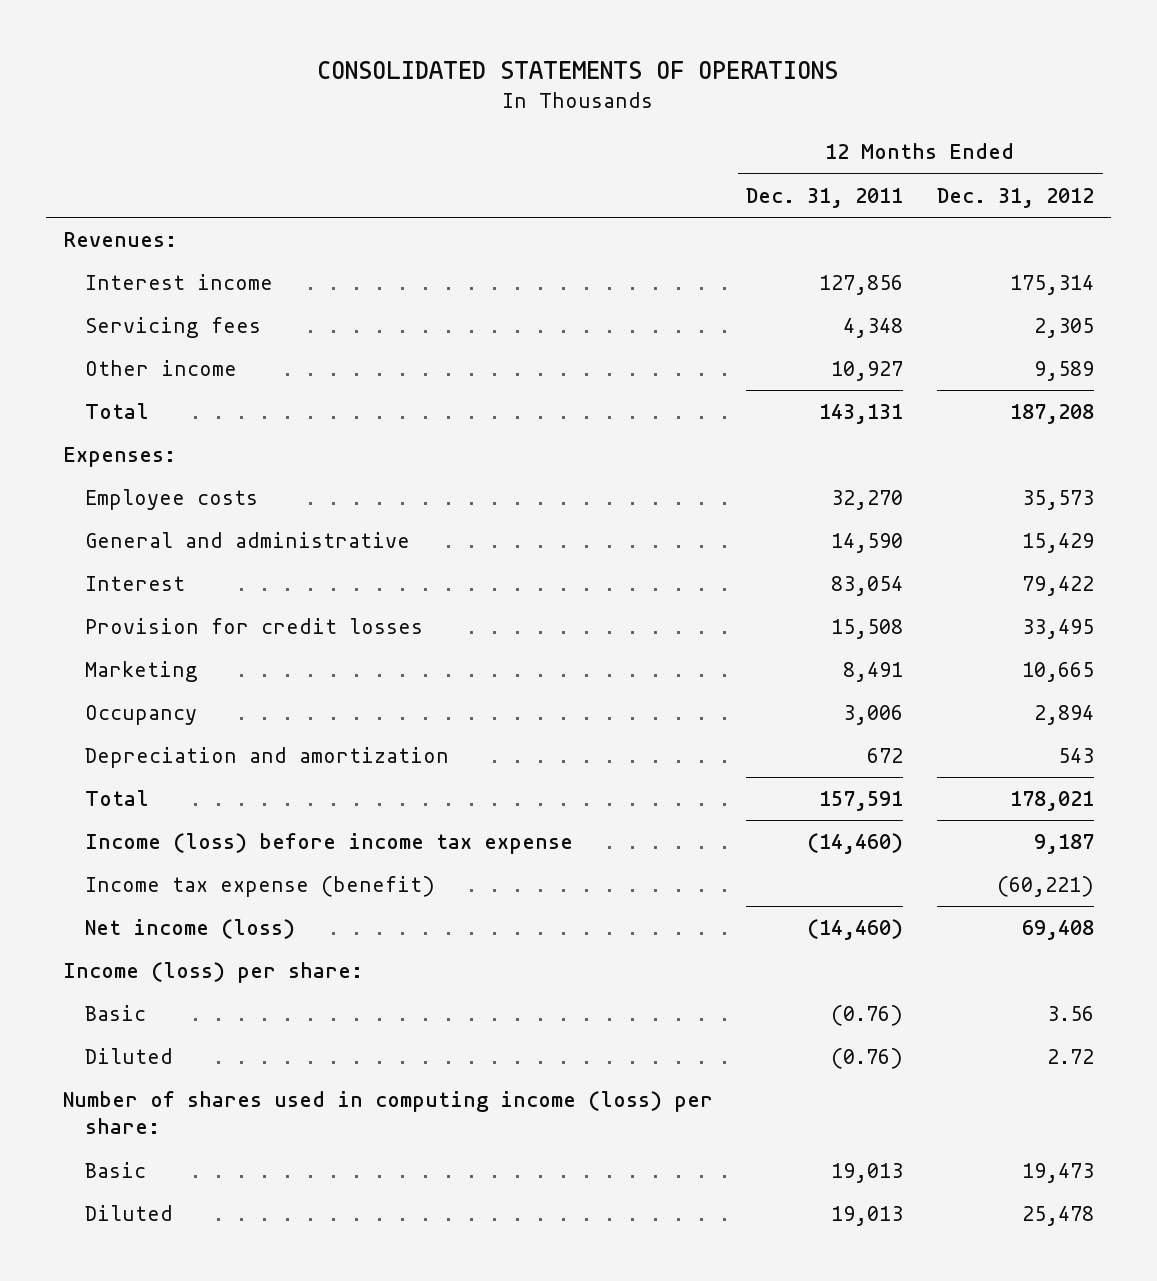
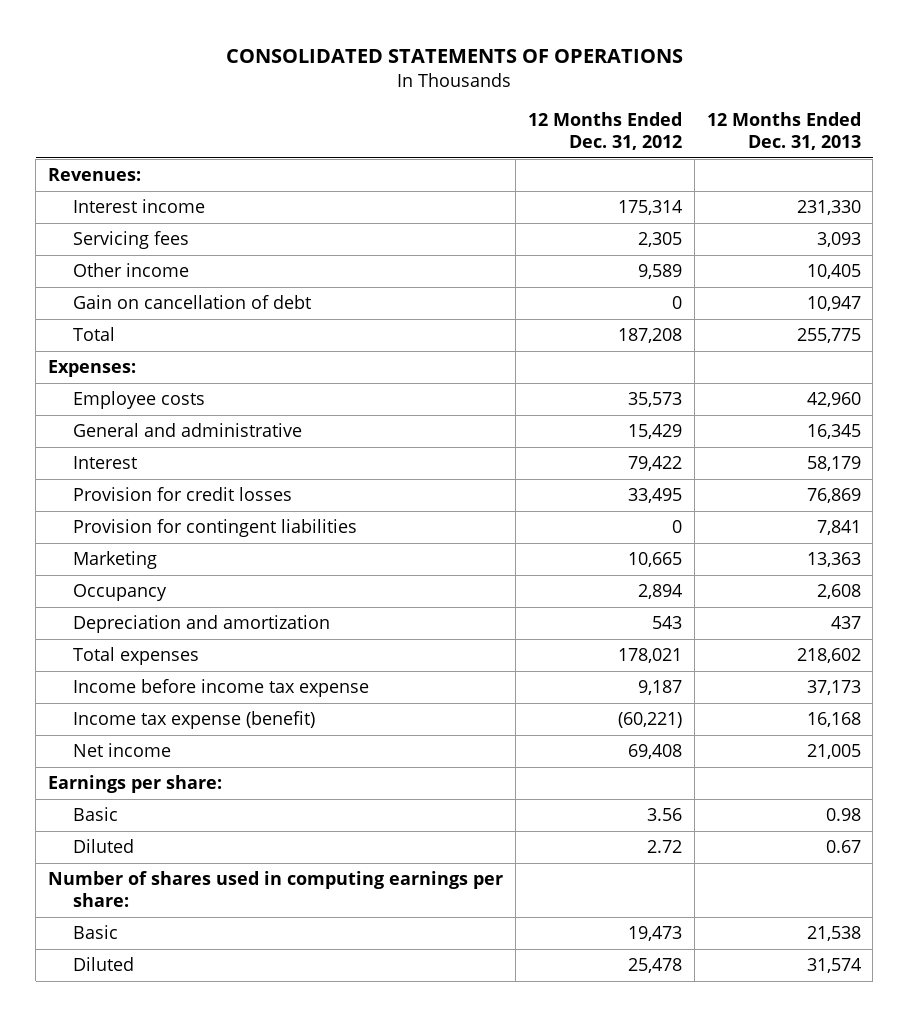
[746,187,904,208] Dec. 31, 2011 -> none
none -> [706,112,861,151] 12 Months Ended Dec. 31, 2013
none -> [72,295,311,310] Gain on cancellation of debt
none -> [72,519,357,538] Provision for contingent liabilities
[84,790,149,807] Total -> [72,647,199,666] Total expenses
[84,833,573,855] Income (loss) before income tax expense -> [72,679,369,698] Income before income tax expense
[84,919,295,940] Net income (loss) -> [72,743,171,758] Net income
[62,962,363,984] Income (loss) per share: -> [48,775,223,794] Earnings per share:
[62,1091,713,1135] Number of shares used in computing income (loss) per share: -> [48,871,504,907] Number of shares used in computing earnings per share:

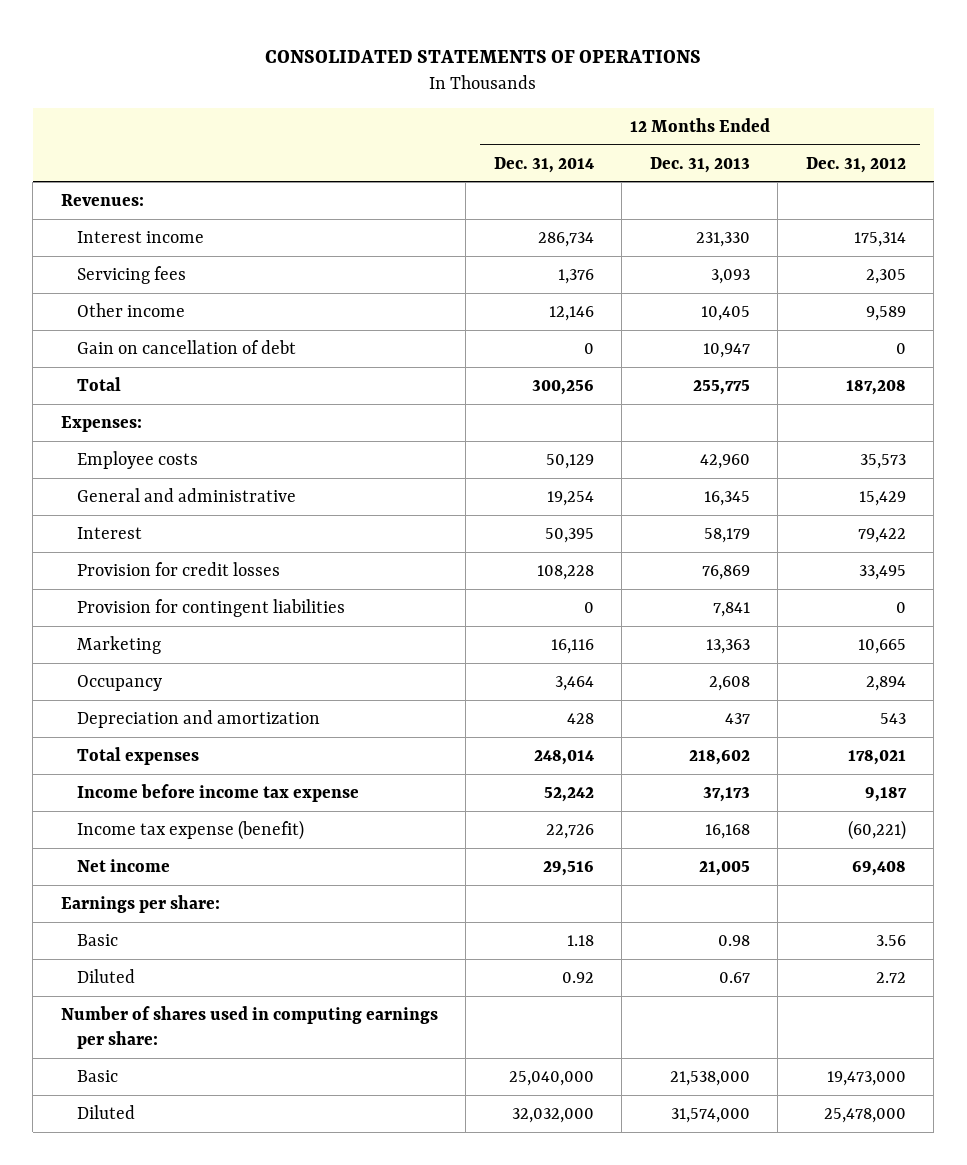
none -> [493,156,594,173] Dec. 31, 2014
[627,926,682,942] 19,473 -> [826,1070,906,1086] 19,473,000
[806,926,861,942] 21,538 -> [669,1070,750,1086] 21,538,000
[627,958,682,974] 25,478 -> [823,1107,906,1123] 25,478,000
[806,958,861,974] 31,574 -> [670,1107,750,1123] 31,574,000

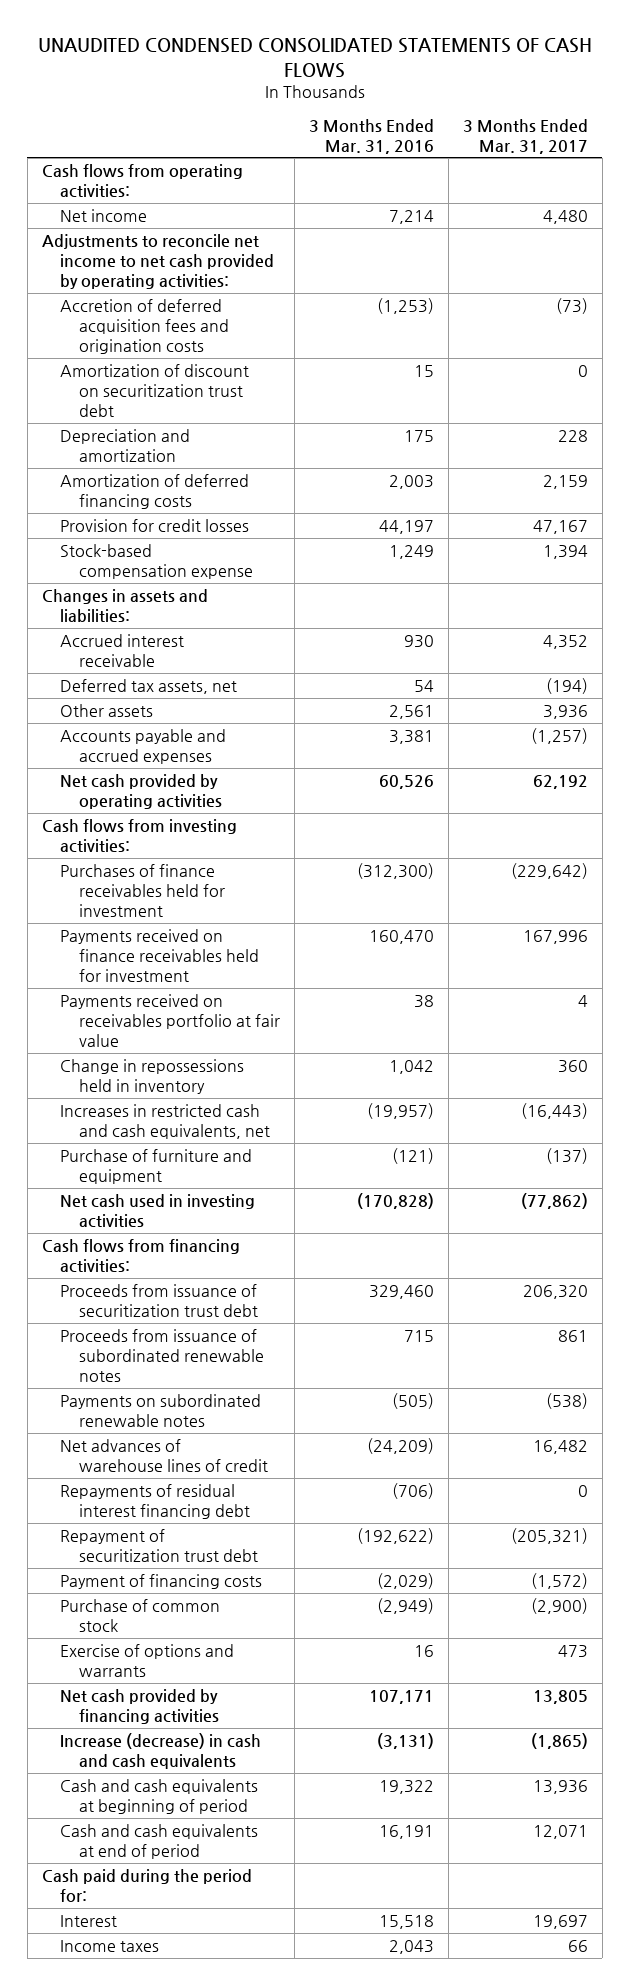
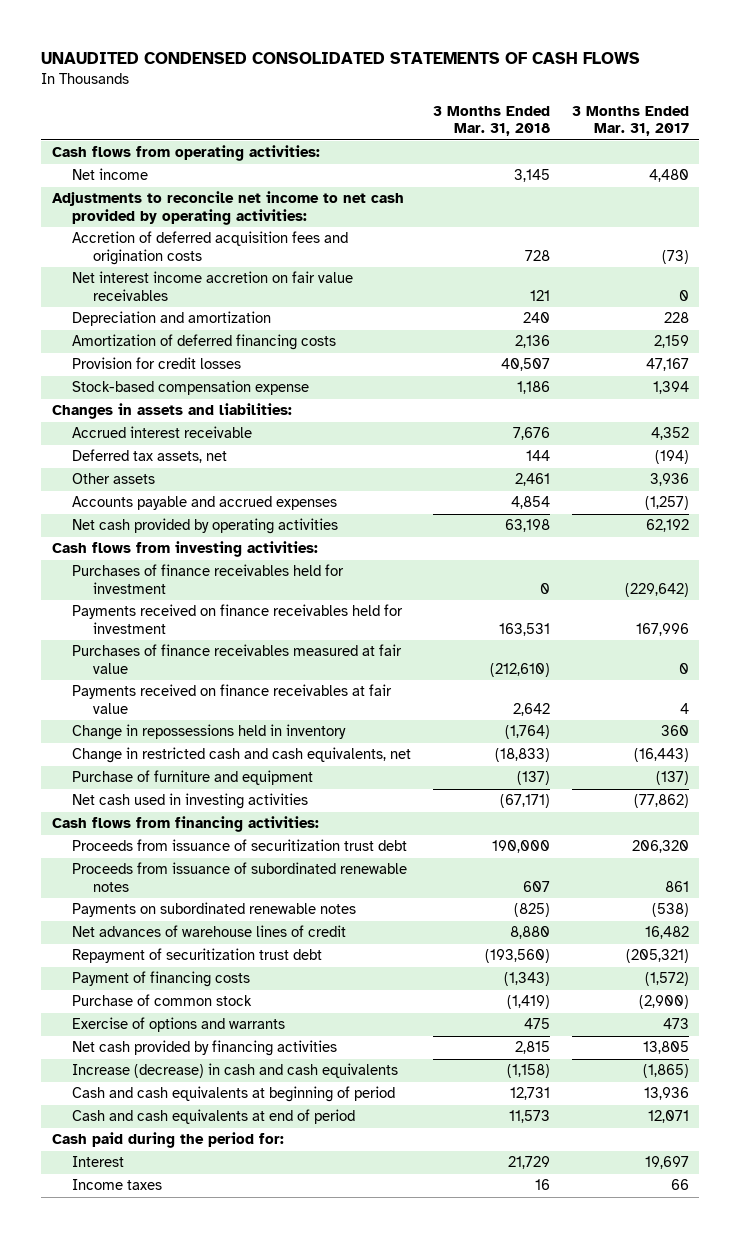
[308,118,434,154] 3 Months Ended Mar. 31, 2016 -> none
none -> [432,105,550,137] 3 Months Ended Mar. 31, 2018
[60,363,250,417] Amortization of discount on securitization trust debt -> none
none -> [72,271,354,302] Net interest income accretion on fair value receivables
none -> [72,644,403,675] Purchases of finance receivables measured at fair value
[60,993,280,1047] Payments received on receivables portfolio at fair value -> [72,684,393,715] Payments received on finance receivables at fair value
[60,1103,270,1139] Increases in restricted cash and cash equivalents, net -> [72,747,412,764] Change in restricted cash and cash equivalents, net
[60,1483,250,1519] Repayments of residual interest financing debt -> none

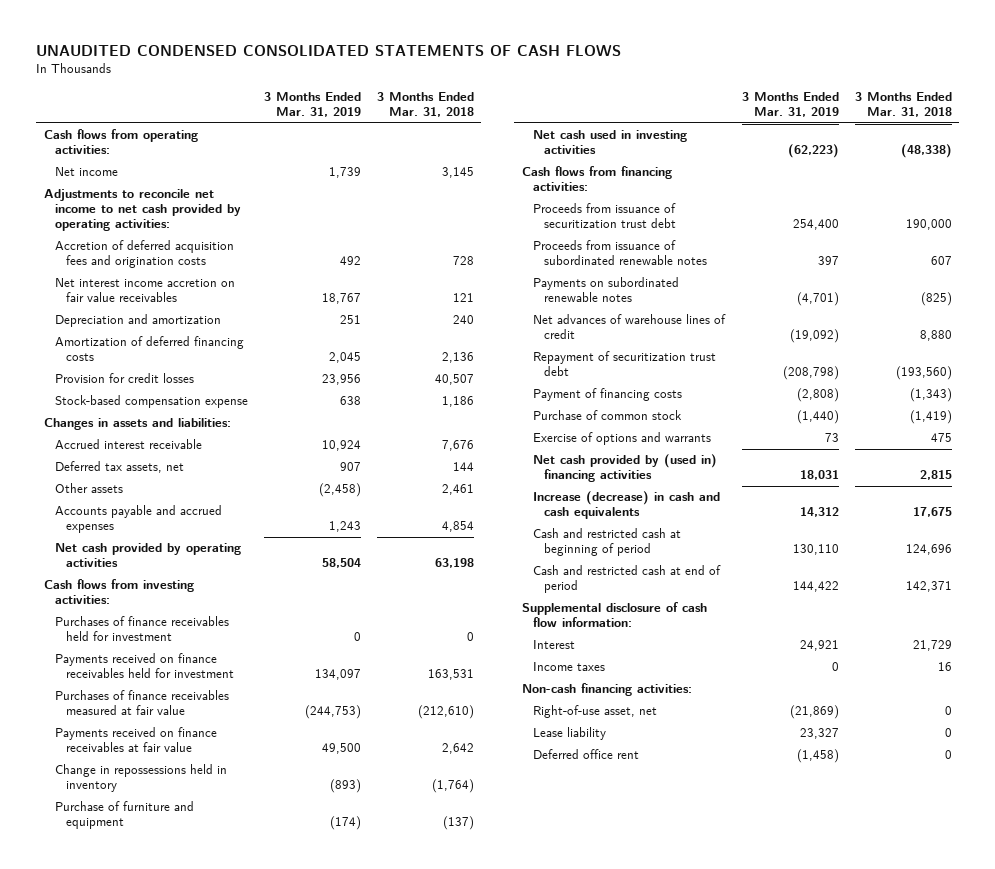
[571,105,689,137] 3 Months Ended Mar. 31, 2017 -> none
none -> [263,92,361,118] 3 Months Ended Mar. 31, 2019
[72,747,412,764] Change in restricted cash and cash equivalents, net -> none
[499,794,550,809] (67,171) -> [900,144,952,159] (48,338)
[51,1132,284,1149] Cash paid during the period for: -> none
[72,1040,338,1057] Net cash provided by financing activities -> [532,454,717,483] Net cash provided by (used in) financing activities
[506,1064,550,1079] (1,158) -> [912,507,952,518] 17,675
[72,1086,396,1103] Cash and cash equivalents at beginning of period -> [532,528,681,557] Cash and restricted cash at beginning of period
[509,1087,550,1101] 12,731 -> [905,544,952,556] 124,696
[72,1109,356,1125] Cash and cash equivalents at end of period -> [532,565,721,594] Cash and restricted cash at end of period
[508,1110,550,1124] 11,573 -> [905,581,952,593] 142,371
none -> [521,602,707,628] Supplemental disclosure of cash flow information:
none -> [521,683,692,697] Non-cash financing activities:
none -> [532,705,657,719] Right-of-use asset, net
none -> [532,727,606,741] Lease liability
none -> [532,749,639,760] Deferred office rent

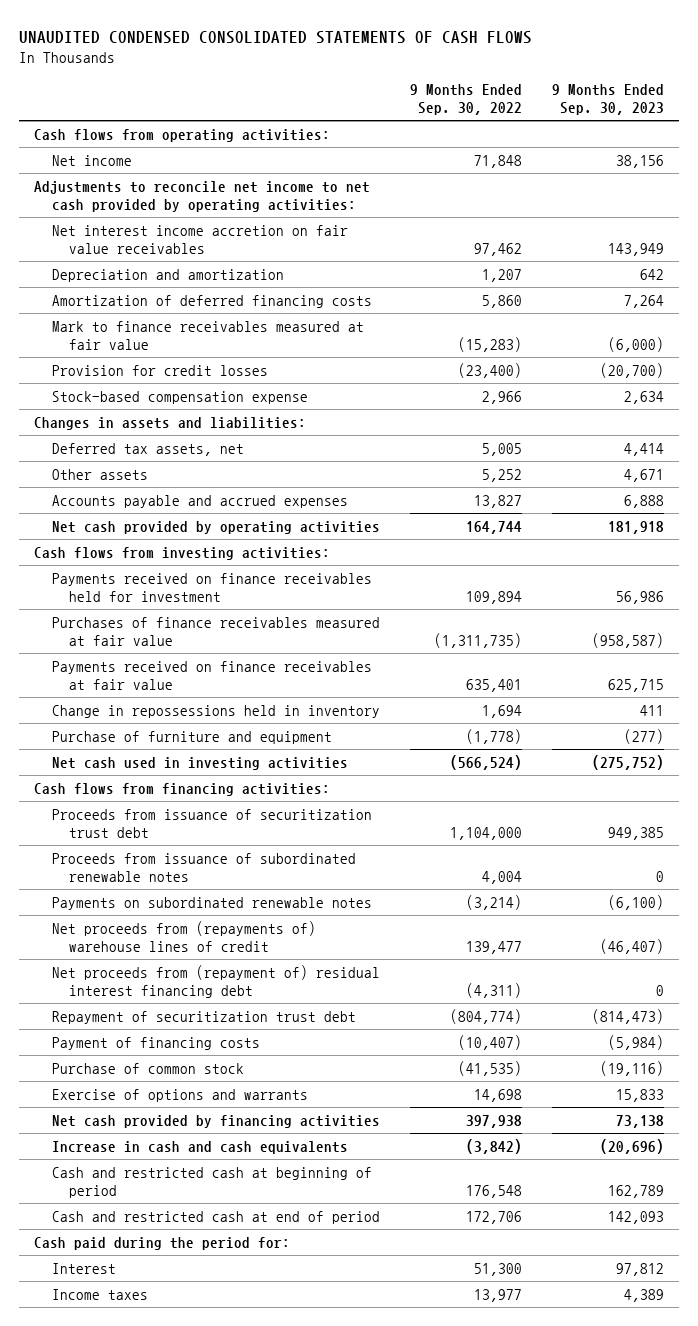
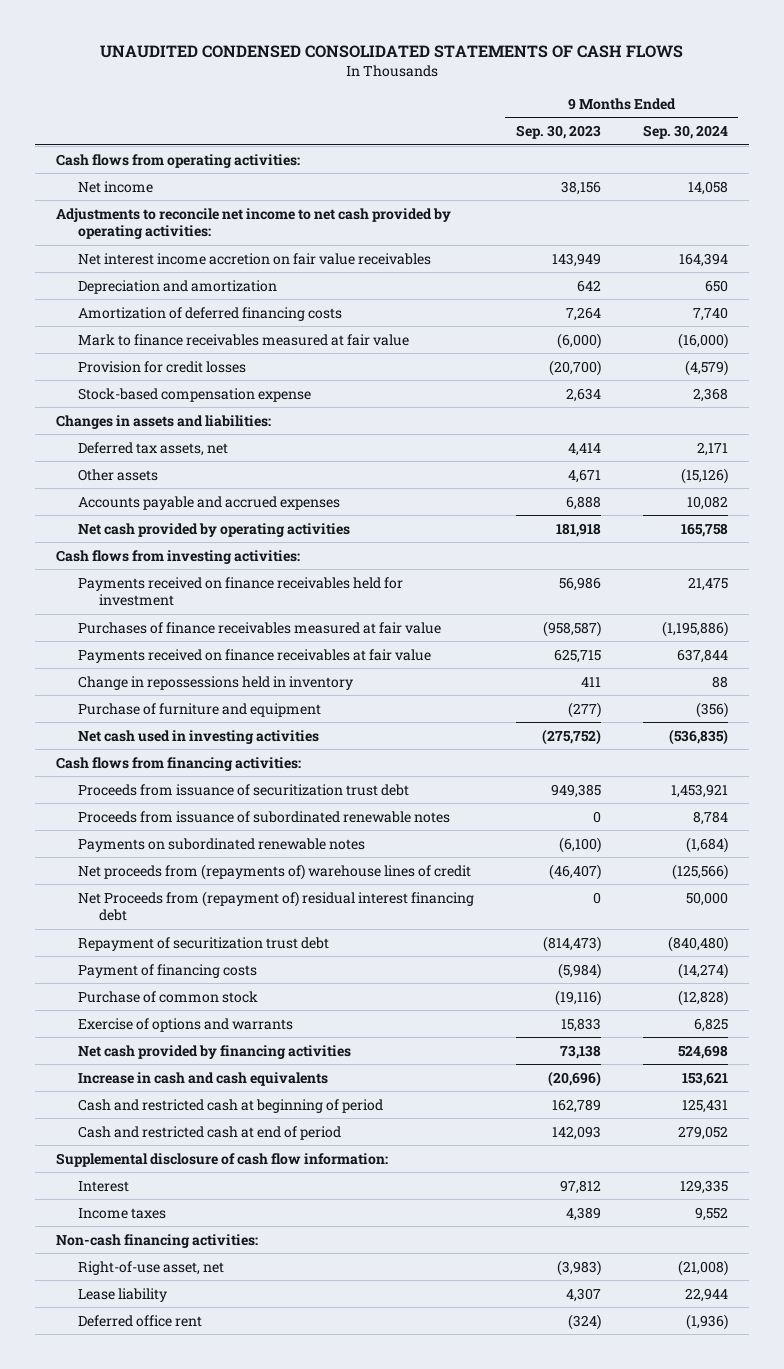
[409,83,522,116] 9 Months Ended Sep. 30, 2022 -> none
none -> [642,124,728,139] Sep. 30, 2024
[51,964,380,999] Net proceeds from (repayment of) residual interest financing debt -> [77,890,474,922] Net Proceeds from (repayment of) residual interest financing debt
[34,1236,291,1250] Cash paid during the period for: -> none
none -> [56,1152,389,1167] Supplemental disclosure of cash flow information:
none -> [56,1233,259,1248] Non-cash financing activities:
none -> [77,1260,224,1275] Right-of-use asset, net
none -> [77,1287,167,1302] Lease liability
none -> [77,1314,202,1327] Deferred office rent

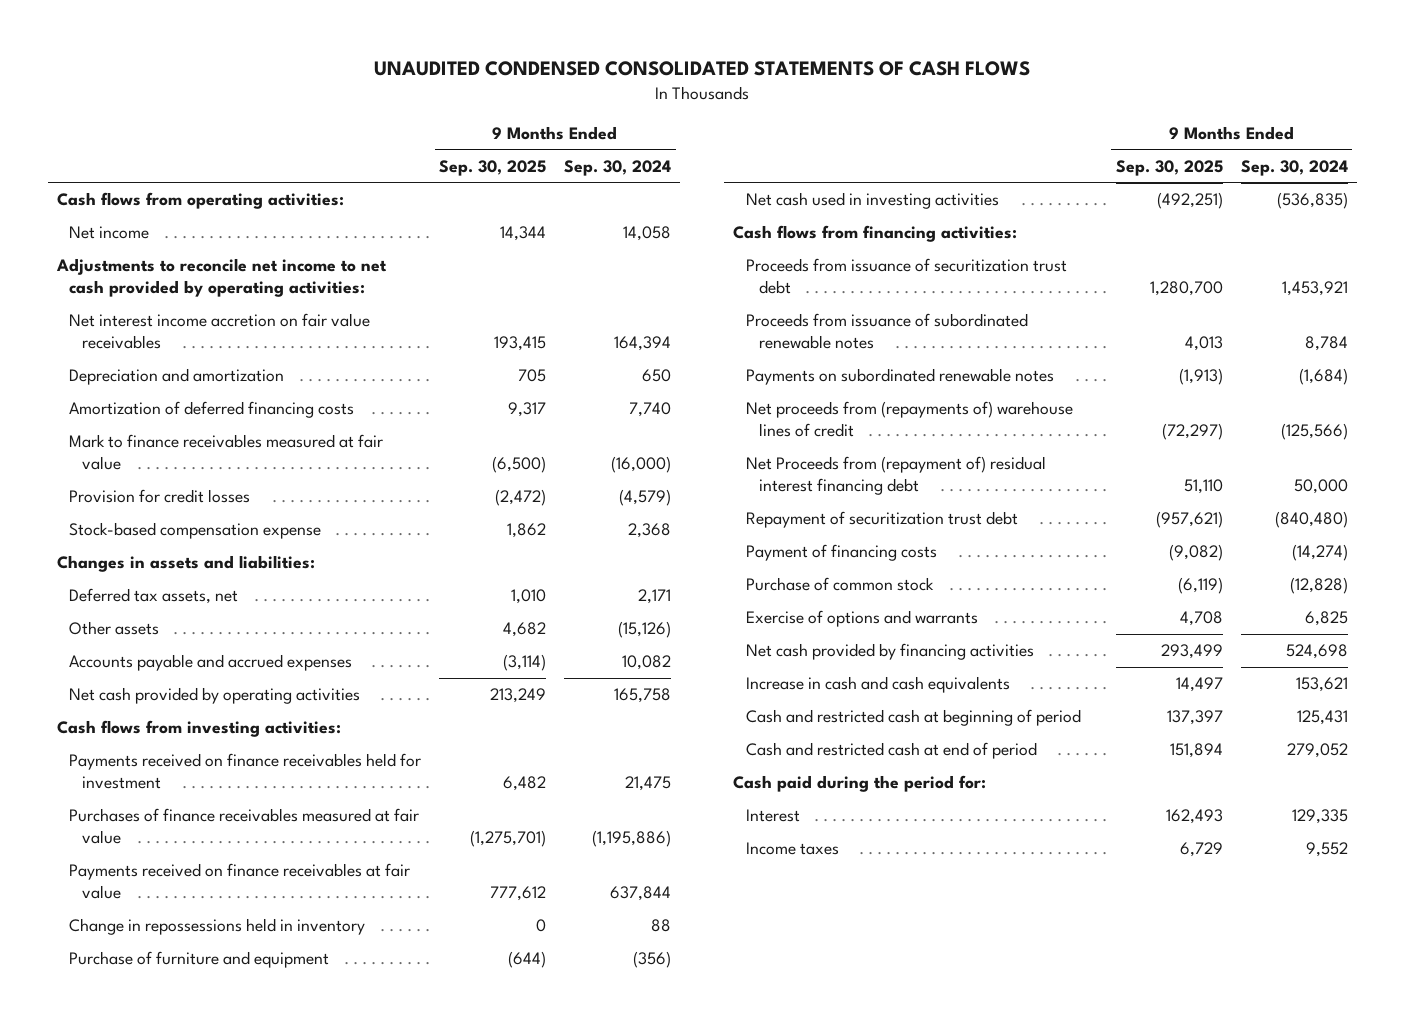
[515,124,601,139] Sep. 30, 2023 -> none
none -> [439,159,547,176] Sep. 30, 2025
[56,1152,389,1167] Supplemental disclosure of cash flow information: -> none
none -> [733,775,987,793] Cash paid during the period for:
[56,1233,259,1248] Non-cash financing activities: -> none
[77,1260,224,1275] Right-of-use asset, net -> none
[77,1287,167,1302] Lease liability -> none
[77,1314,202,1327] Deferred office rent -> none

